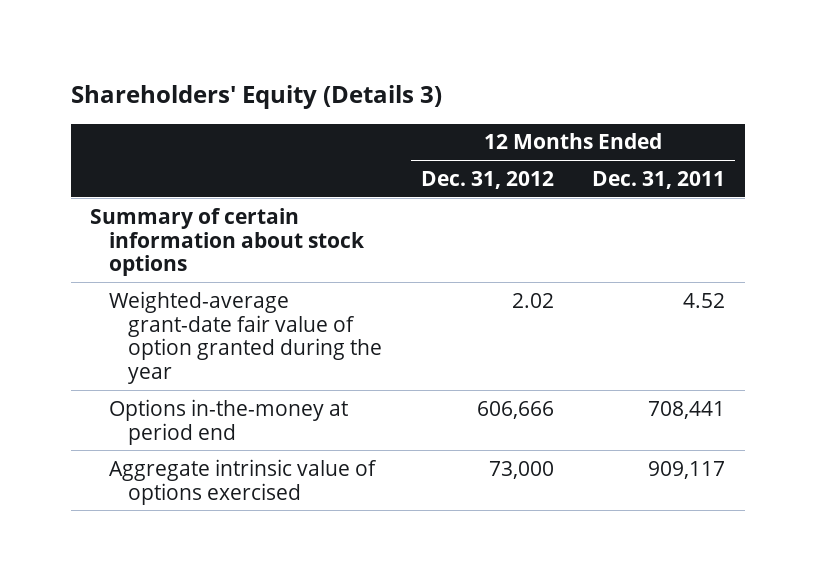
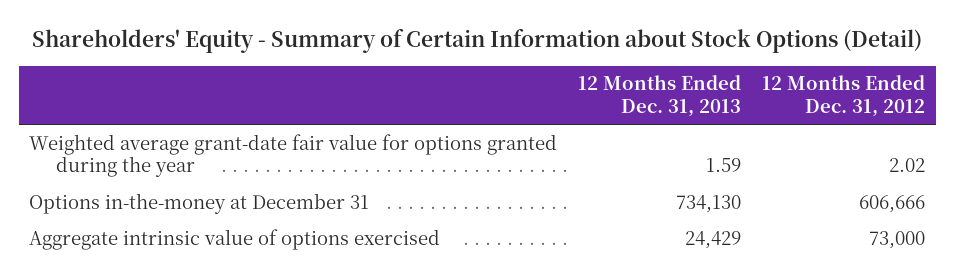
[70,84,442,109] Shareholders' Equity (Details 3) -> [32,29,923,54] Shareholders' Equity - Summary of Certain Information about Stock Options (Detail)
[592,170,726,189] Dec. 31, 2011 -> none
none -> [578,75,742,117] 12 Months Ended Dec. 31, 2013
[90,207,366,277] Summary of certain information about stock options -> none
[109,290,383,385] Weighted-average grant-date fair value of option granted during the year -> [29,133,558,178] Weighted average grant-date fair value for options granted during the year
[109,398,349,445] Options in-the-money at period end -> [29,192,370,214] Options in-the-money at December 31

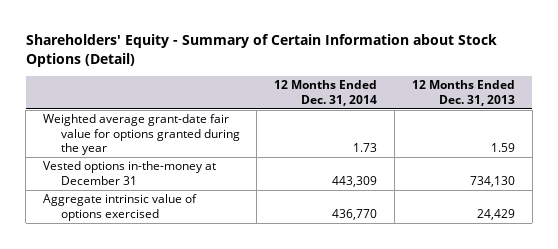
[762,75,926,117] 12 Months Ended Dec. 31, 2012 -> none
none -> [274,80,378,106] 12 Months Ended Dec. 31, 2014
[29,192,370,214] Options in-the-money at December 31 -> [43,161,217,185] Vested options in-the-money at December 31

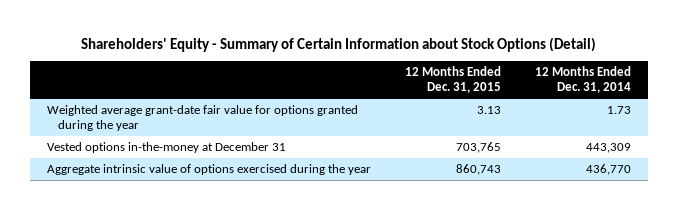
[411,80,515,106] 12 Months Ended Dec. 31, 2013 -> none
none -> [404,66,501,94] 12 Months Ended Dec. 31, 2015
[43,194,198,221] Aggregate intrinsic value of options exercised -> [46,163,371,175] Aggregate intrinsic value of options exercised during the year

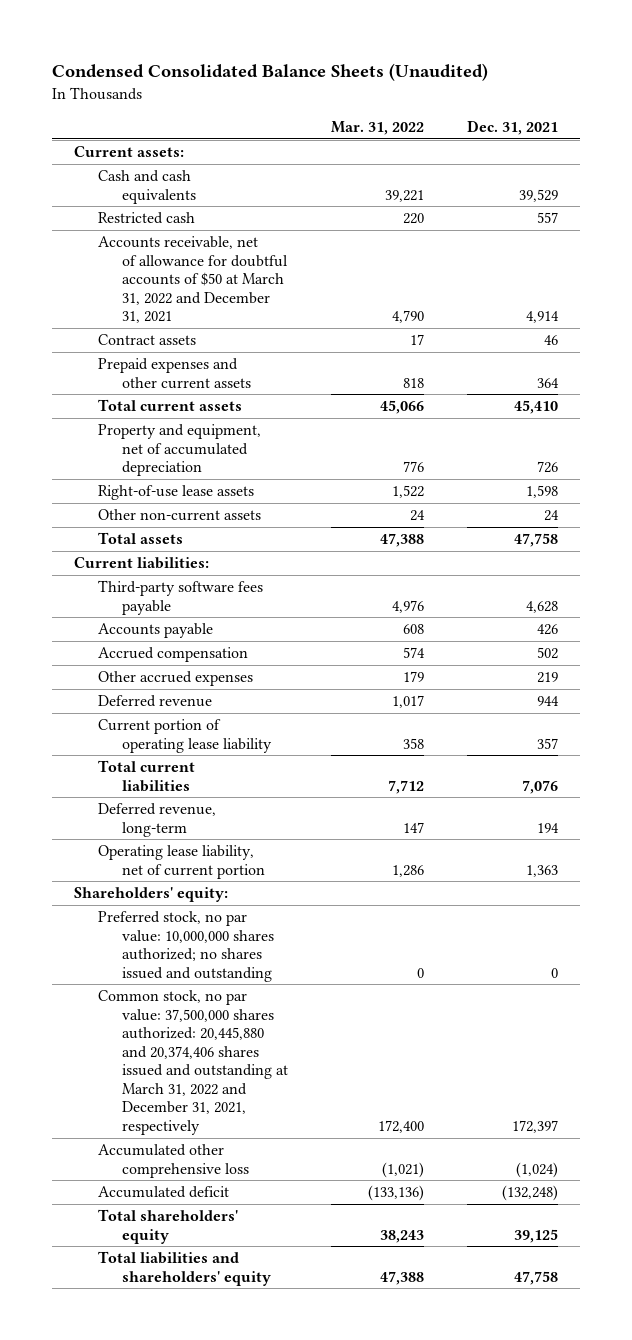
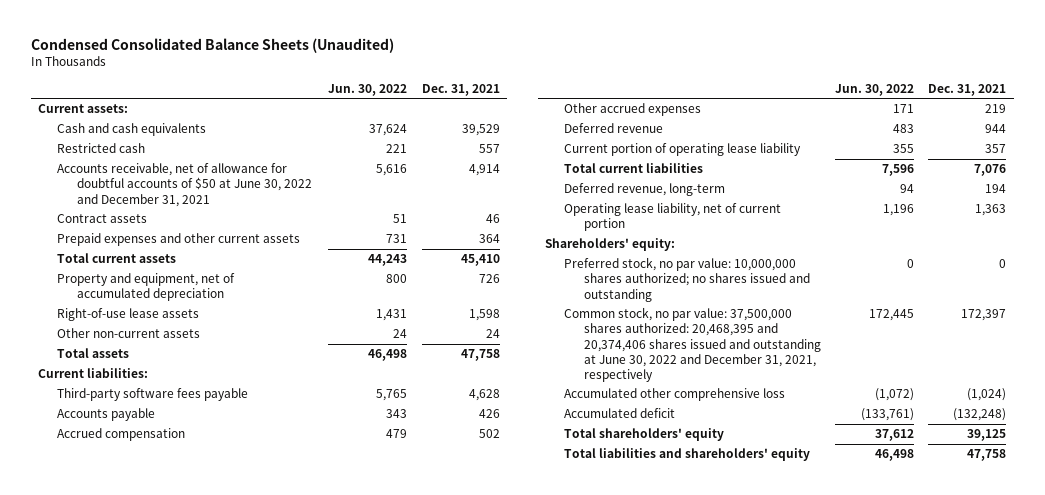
[331,121,425,136] Mar. 31, 2022 -> none
none -> [328,83,408,96] Jun. 30, 2022
[98,235,288,324] Accounts receivable, net of allowance for doubtful accounts of $50 at March 31, 2022 and December 31, 2021 -> [57,163,312,207] Accounts receivable, net of allowance for doubtful accounts of $50 at June 30, 2022 and December 31, 2021
[98,989,288,1136] Common stock, no par value: 37,500,000 shares authorized: 20,445,880 and 20,374,406 shares issued and outstanding at March 31, 2022 and December 31, 2021, respectively -> [564,307,821,382] Common stock, no par value: 37,500,000 shares authorized: 20,468,395 and 20,374,406 shares issued and outstanding at June 30, 2022 and December 31, 2021, respectively

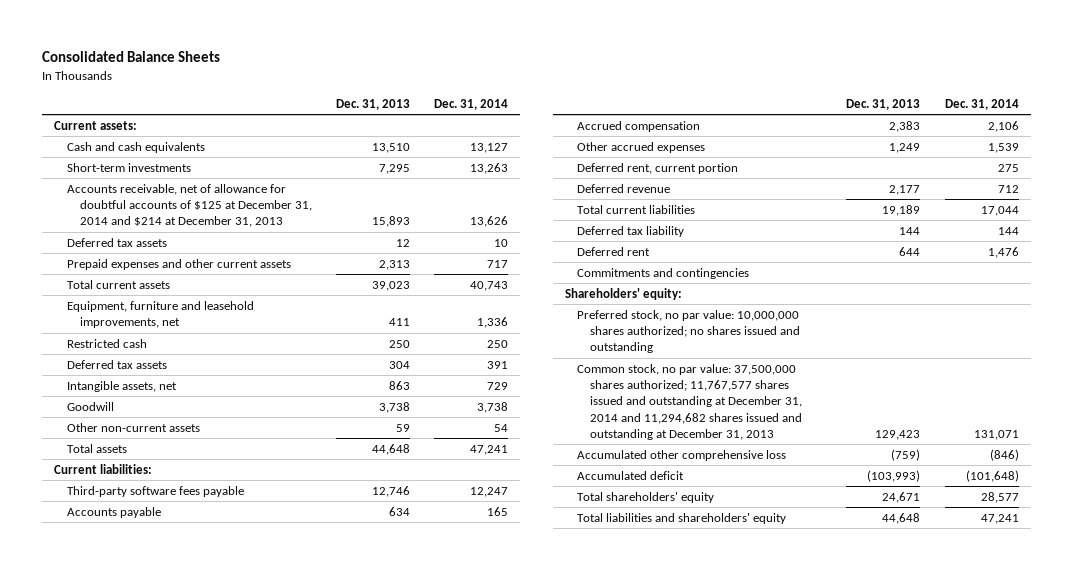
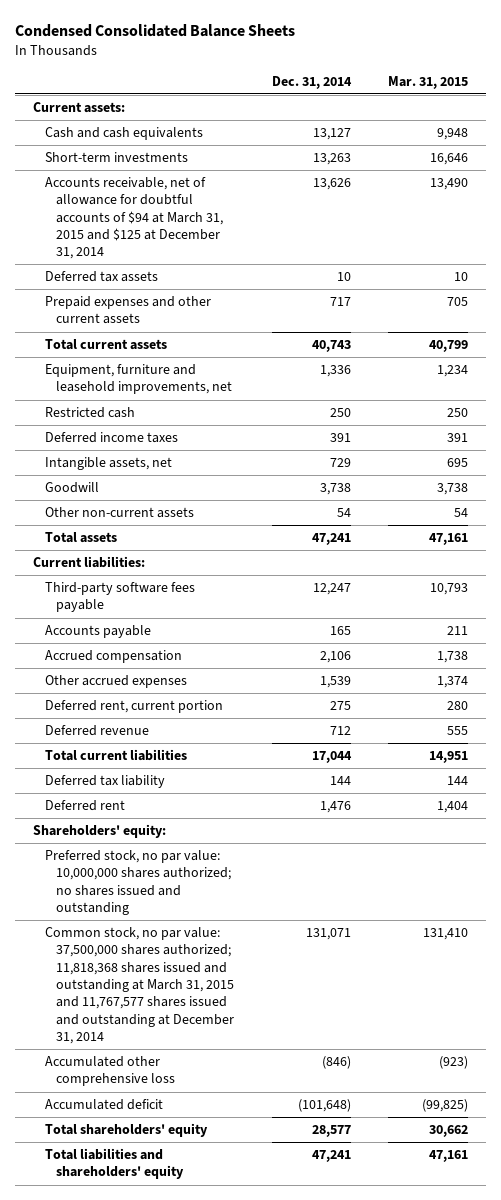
[42,51,221,63] Consolidated Balance Sheets -> [14,24,295,38] Condensed Consolidated Balance Sheets
[335,98,410,110] Dec. 31, 2013 -> none
none -> [387,75,468,89] Mar. 31, 2015
[66,183,312,228] Accounts receivable, net of allowance for doubtful accounts of $125 at December 31, 2014 and $214 at December 31, 2013 -> [44,177,224,260] Accounts receivable, net of allowance for doubtful accounts of $94 at March 31, 2015 and $125 at December 31, 2014
[66,359,167,369] Deferred tax assets -> [44,432,178,444] Deferred income taxes
[577,267,750,279] Commitments and contingencies -> none
[577,363,803,440] Common stock, no par value: 37,500,000 shares authorized; 11,767,577 shares issued and outstanding at December 31, 2014 and 11,294,682 shares issued and outstanding at December 31, 2013 -> [44,927,235,1045] Common stock, no par value: 37,500,000 shares authorized; 11,818,368 shares issued and outstanding at March 31, 2015 and 11,767,577 shares issued and outstanding at December 31, 2014

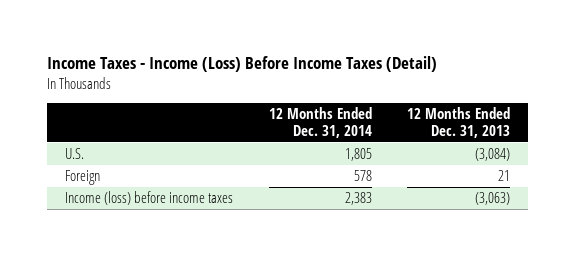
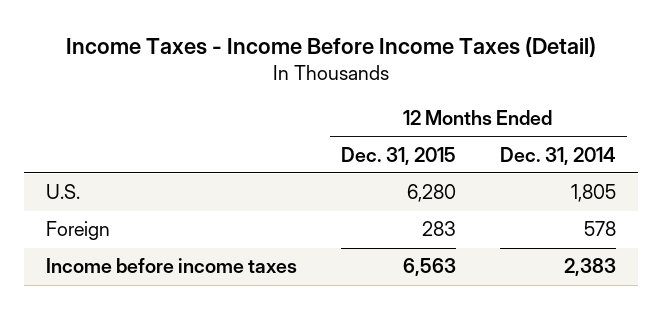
[47,56,438,73] Income Taxes - Income (Loss) Before Income Taxes (Detail) -> [65,37,596,58] Income Taxes - Income Before Income Taxes (Detail)
[407,107,511,138] 12 Months Ended Dec. 31, 2013 -> none
none -> [340,146,456,165] Dec. 31, 2015
[65,191,234,206] Income (loss) before income taxes -> [46,258,298,274] Income before income taxes

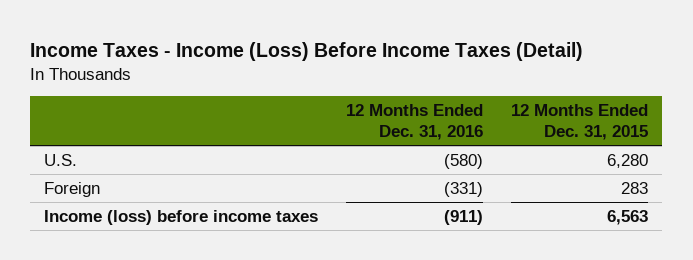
[65,37,596,58] Income Taxes - Income Before Income Taxes (Detail) -> [30,41,584,61] Income Taxes - Income (Loss) Before Income Taxes (Detail)
[499,146,616,165] Dec. 31, 2014 -> none
none -> [346,104,484,140] 12 Months Ended Dec. 31, 2016
[46,258,298,274] Income before income taxes -> [44,209,319,225] Income (loss) before income taxes

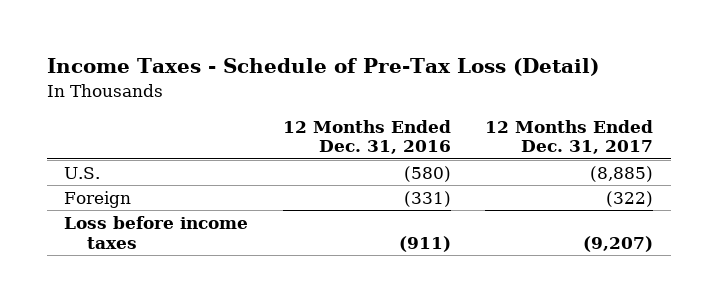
[30,41,584,61] Income Taxes - Income (Loss) Before Income Taxes (Detail) -> [46,58,599,77] Income Taxes - Schedule of Pre-Tax Loss (Detail)
[511,104,649,140] 12 Months Ended Dec. 31, 2015 -> none
none -> [485,119,654,155] 12 Months Ended Dec. 31, 2017
[44,209,319,225] Income (loss) before income taxes -> [64,215,249,249] Loss before income taxes

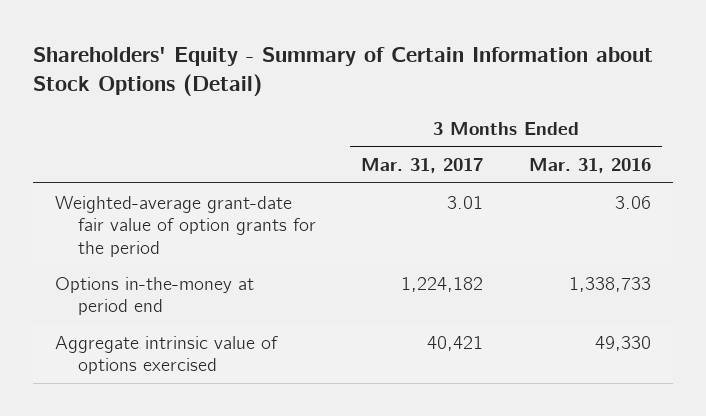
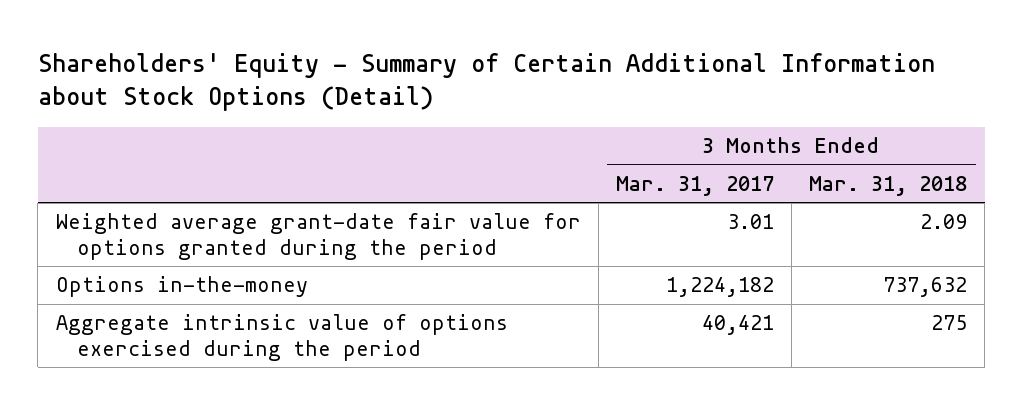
[32,46,653,97] Shareholders' Equity - Summary of Certain Information about Stock Options (Detail) -> [37,52,935,112] Shareholders' Equity - Summary of Certain Additional Information about Stock Options (Detail)
[528,158,651,174] Mar. 31, 2016 -> none
none -> [809,175,968,196] Mar. 31, 2018
[55,195,317,257] Weighted-average grant-date fair value of option grants for the period -> [55,213,581,260] Weighted average grant-date fair value for options granted during the period
[55,276,255,316] Options in-the-money at period end -> [55,276,308,298] Options in-the-money
[55,335,279,375] Aggregate intrinsic value of options exercised -> [55,314,508,361] Aggregate intrinsic value of options exercised during the period

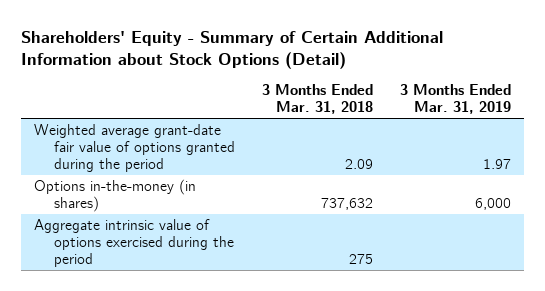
[615,175,774,196] Mar. 31, 2017 -> none
none -> [399,84,511,115] 3 Months Ended Mar. 31, 2019
[55,213,581,260] Weighted average grant-date fair value for options granted during the period -> [34,123,235,172] Weighted average grant-date fair value of options granted during the period
[55,276,308,298] Options in-the-money -> [34,178,197,212] Options in-the-money (in shares)

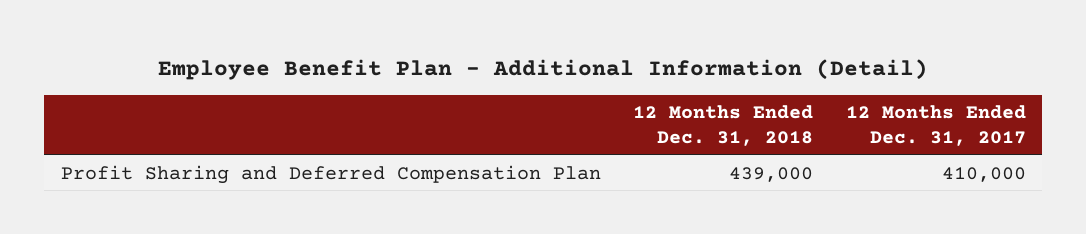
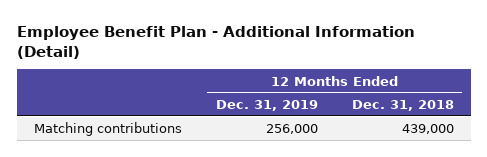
[845,105,1026,147] 12 Months Ended Dec. 31, 2017 -> none
none -> [215,99,318,111] Dec. 31, 2019
[60,165,601,185] Profit Sharing and Deferred Compensation Plan -> [33,122,182,137] Matching contributions

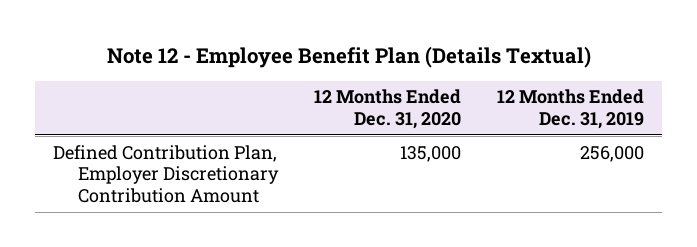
[16,25,415,59] Employee Benefit Plan - Additional Information (Detail) -> [106,45,591,68] Note 12 - Employee Benefit Plan (Details Textual)
[351,99,454,111] Dec. 31, 2018 -> none
none -> [313,89,461,130] 12 Months Ended Dec. 31, 2020
[33,122,182,137] Matching contributions -> [52,144,279,204] Defined Contribution Plan, Employer Discretionary Contribution Amount

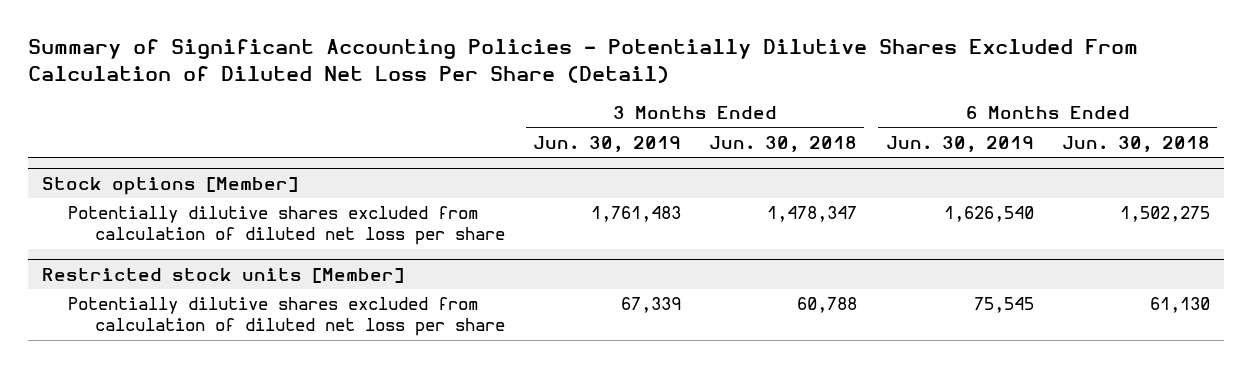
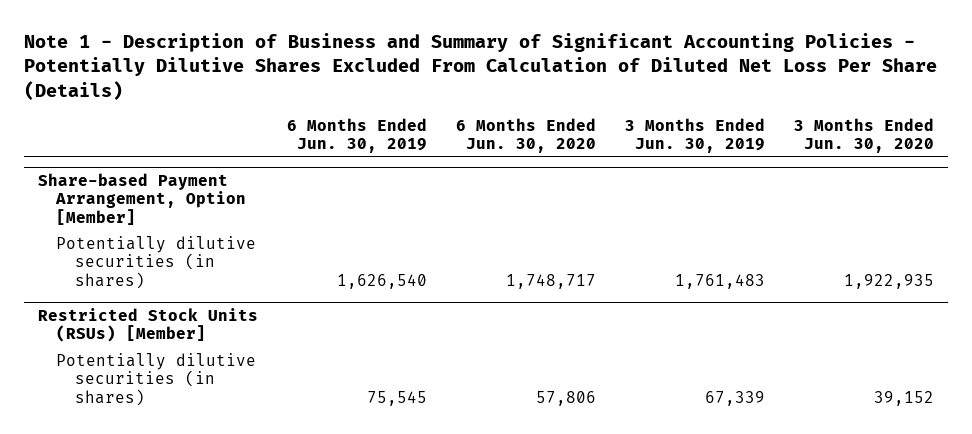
[27,39,1138,83] Summary of Significant Accounting Policies - Potentially Dilutive Shares Excluded From Calculation of Diluted Net Loss Per Share (Detail) -> [23,32,937,100] Note 1 - Description of Business and Summary of Significant Accounting Policies - Potentially Dilutive Shares Excluded From Calculation of Diluted Net Loss Per Share (Details)
[709,135,858,152] Jun. 30, 2018 -> none
[1061,135,1210,152] Jun. 30, 2018 -> none
none -> [455,117,596,154] 6 Months Ended Jun. 30, 2020
none -> [793,117,934,154] 3 Months Ended Jun. 30, 2020
[41,176,298,195] Stock options [Member] -> [38,172,247,225] Share-based Payment Arrangement, Option [Member]
[68,206,505,246] Potentially dilutive shares excluded from calculation of diluted net loss per share -> [56,235,257,289] Potentially dilutive securities (in shares)
[41,267,404,283] Restricted stock units [Member] -> [38,307,259,343] Restricted Stock Units (RSUs) [Member]
[68,297,505,337] Potentially dilutive shares excluded from calculation of diluted net loss per share -> [56,352,257,406] Potentially dilutive securities (in shares)

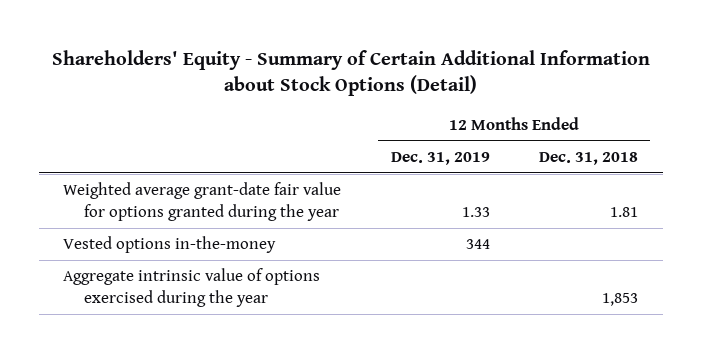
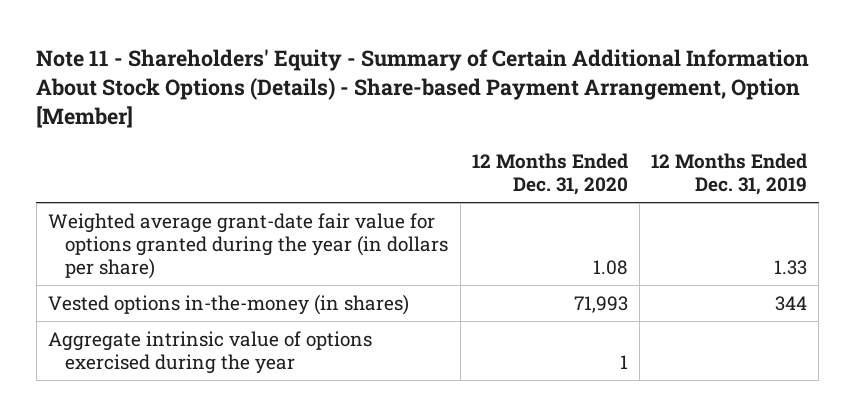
[51,50,650,97] Shareholders' Equity - Summary of Certain Additional Information about Stock Options (Detail) -> [36,48,810,128] Note 11 - Shareholders' Equity - Summary of Certain Additional Information About Stock Options (Details) - Share-based Payment Arrangement, Option [Member]
[538,151,638,165] Dec. 31, 2018 -> none
none -> [471,152,628,195] 12 Months Ended Dec. 31, 2020
[63,182,342,221] Weighted average grant-date fair value for options granted during the year -> [47,212,449,279] Weighted average grant-date fair value for options granted during the year (in dollars per share)
[63,236,277,254] Vested options in-the-money -> [47,293,409,315] Vested options in-the-money (in shares)

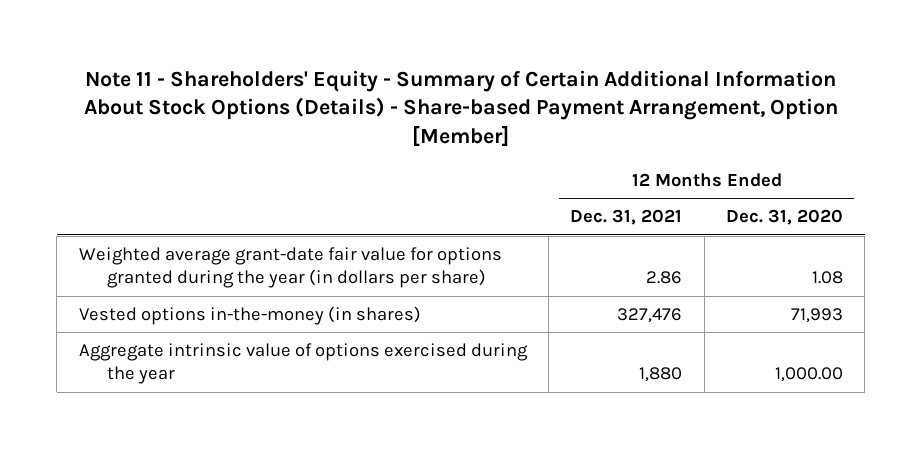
[650,152,807,195] 12 Months Ended Dec. 31, 2019 -> none
none -> [570,209,683,226] Dec. 31, 2021
[619,354,628,369] 1 -> [774,367,843,383] 1,000.00

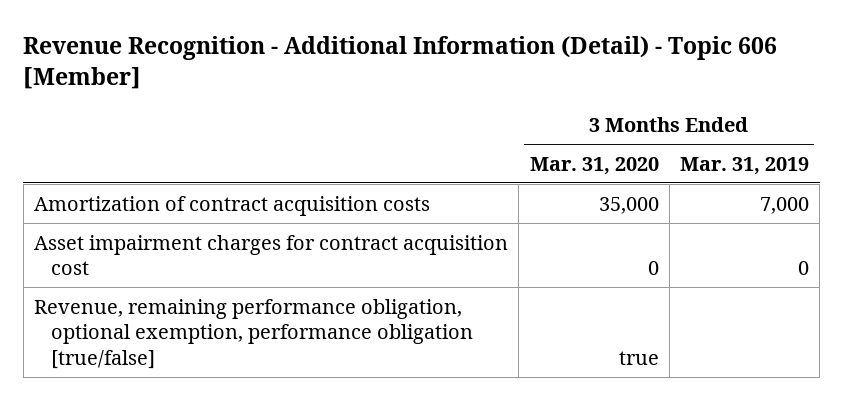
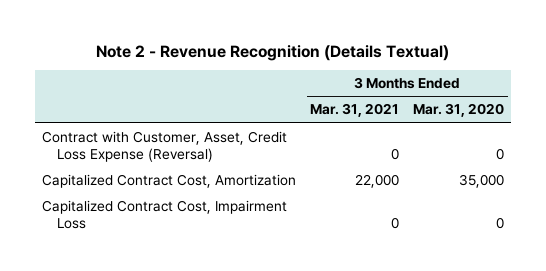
[23,36,778,90] Revenue Recognition - Additional Information (Detail) - Topic 606 [Member] -> [96,44,450,61] Note 2 - Revenue Recognition (Details Textual)
[680,156,810,175] Mar. 31, 2019 -> none
none -> [310,103,400,118] Mar. 31, 2021
[34,298,473,369] Revenue, remaining performance obligation, optional exemption, performance obligation [true/false] -> none
none -> [42,130,288,162] Contract with Customer, Asset, Credit Loss Expense (Reversal)
[34,195,431,216] Amortization of contract acquisition costs -> [42,173,297,188] Capitalized Contract Cost, Amortization
[34,234,509,276] Asset impairment charges for contract acquisition cost -> [42,199,288,229] Capitalized Contract Cost, Impairment Loss

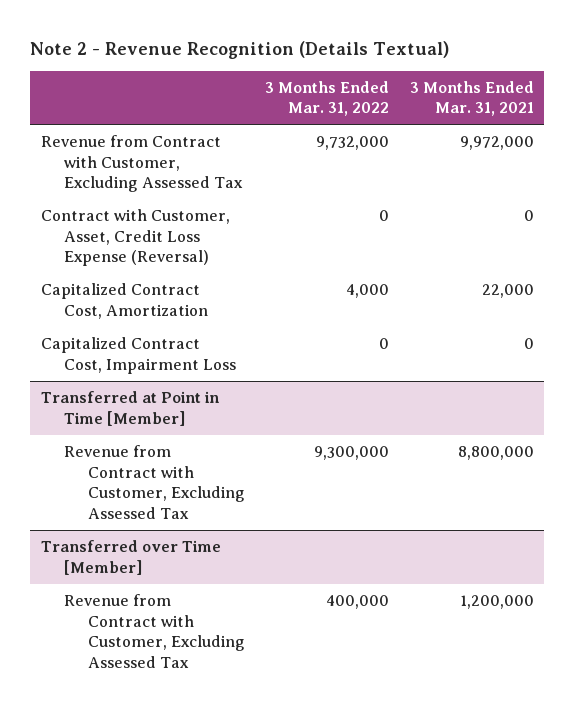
[413,103,505,118] Mar. 31, 2020 -> none
none -> [265,80,390,117] 3 Months Ended Mar. 31, 2022
none -> [40,135,244,193] Revenue from Contract with Customer, Excluding Assessed Tax
none -> [40,391,220,426] Transferred at Point in Time [Member]
none -> [64,445,245,519] Revenue from Contract with Customer, Excluding Assessed Tax
none -> [40,540,221,575] Transferred over Time [Member]
none -> [64,594,245,668] Revenue from Contract with Customer, Excluding Assessed Tax

